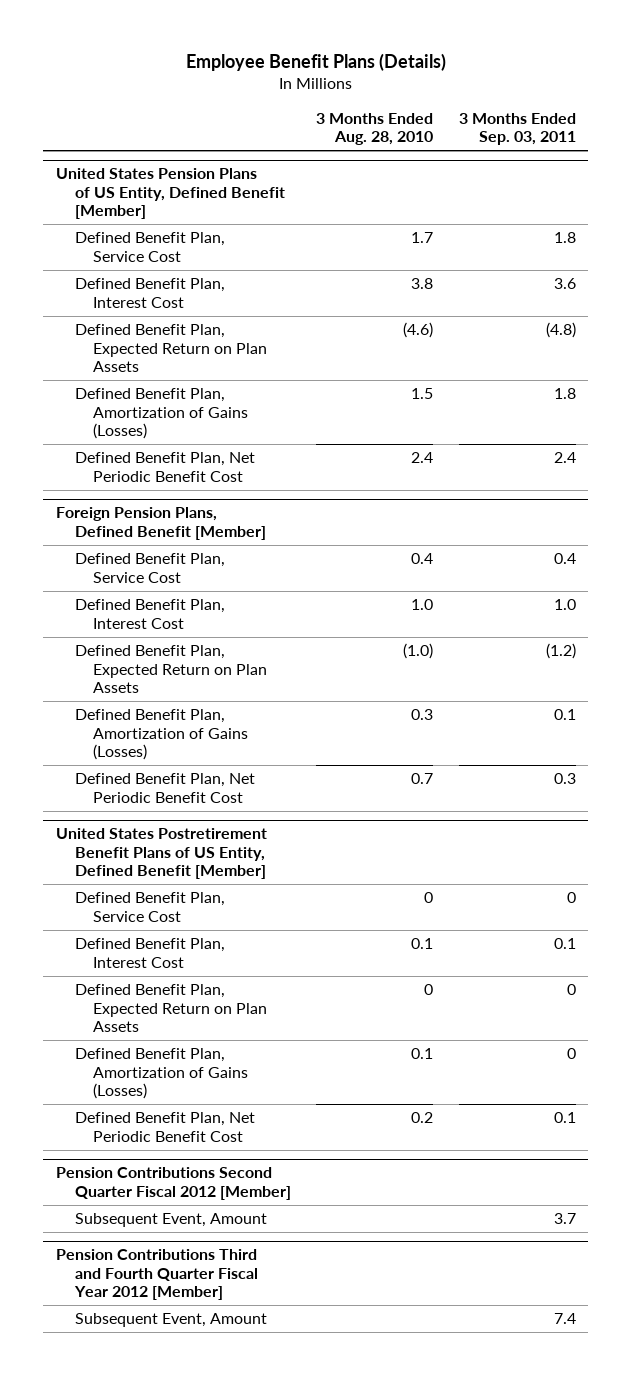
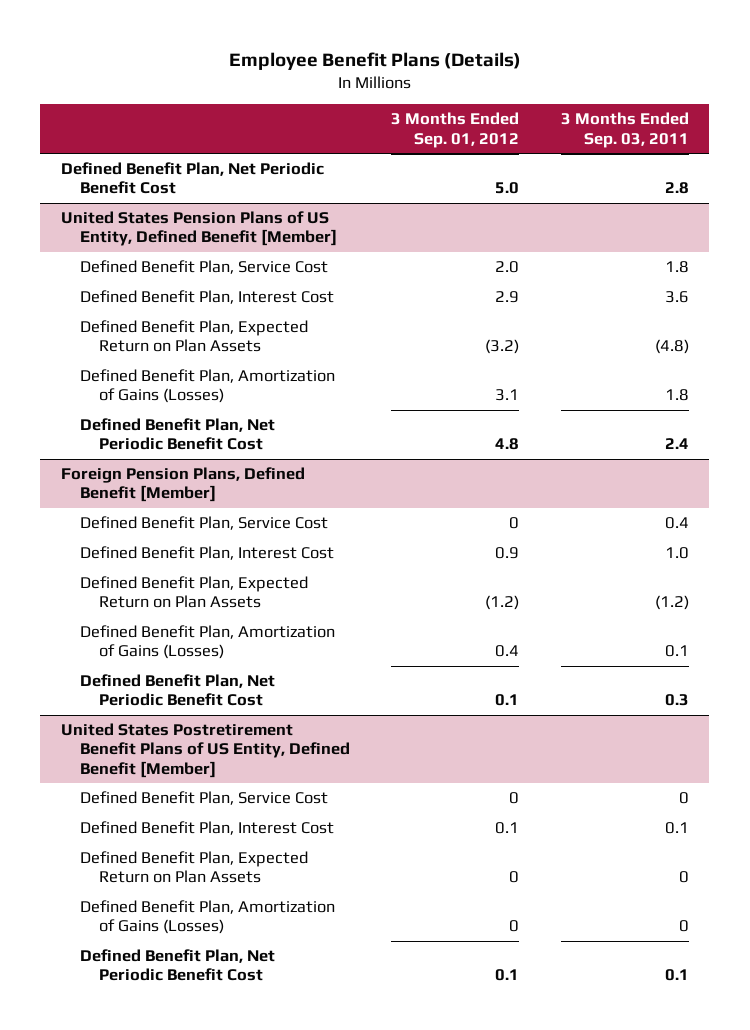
[316,113,434,146] 3 Months Ended Aug. 28, 2010 -> none
none -> [391,112,520,148] 3 Months Ended Sep. 01, 2012
none -> [61,162,325,195] Defined Benefit Plan, Net Periodic Benefit Cost
[55,1167,291,1200] Pension Contributions Second Quarter Fiscal 2012 [Member] -> none
[74,1213,267,1228] Subsequent Event, Amount -> none
[55,1249,258,1300] Pension Contributions Third and Fourth Quarter Fiscal Year 2012 [Member] -> none
[74,1313,267,1328] Subsequent Event, Amount -> none

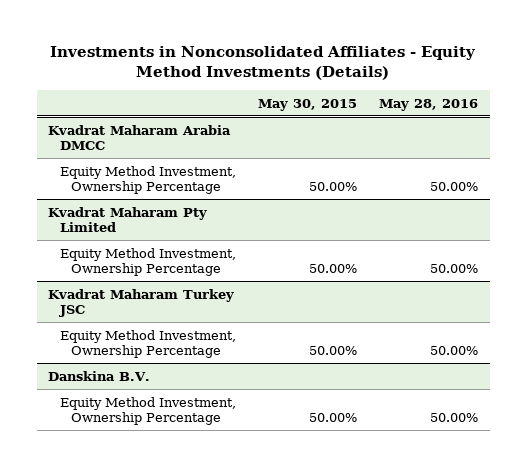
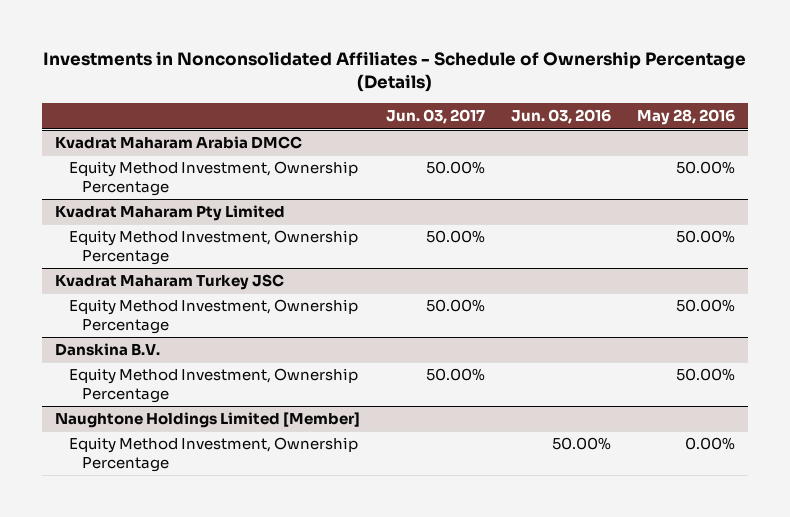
[50,46,477,81] Investments in Nonconsolidated Affiliates - Equity Method Investments (Details) -> [42,51,746,93] Investments in Nonconsolidated Affiliates - Schedule of Ownership Percentage (Details)
[258,98,358,111] May 30, 2015 -> none
none -> [385,109,485,125] Jun. 03, 2017
none -> [510,109,611,125] Jun. 03, 2016
none -> [54,412,360,429] Naughtone Holdings Limited [Member]
none -> [68,437,358,472] Equity Method Investment, Ownership Percentage

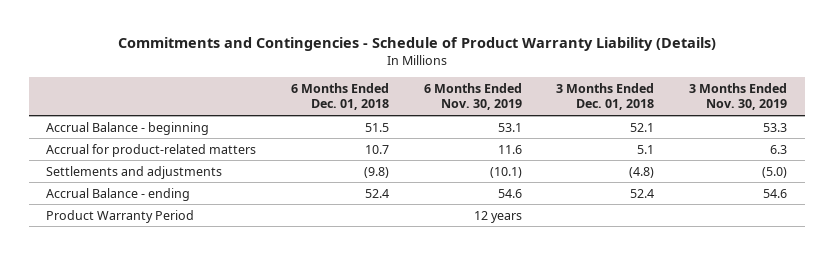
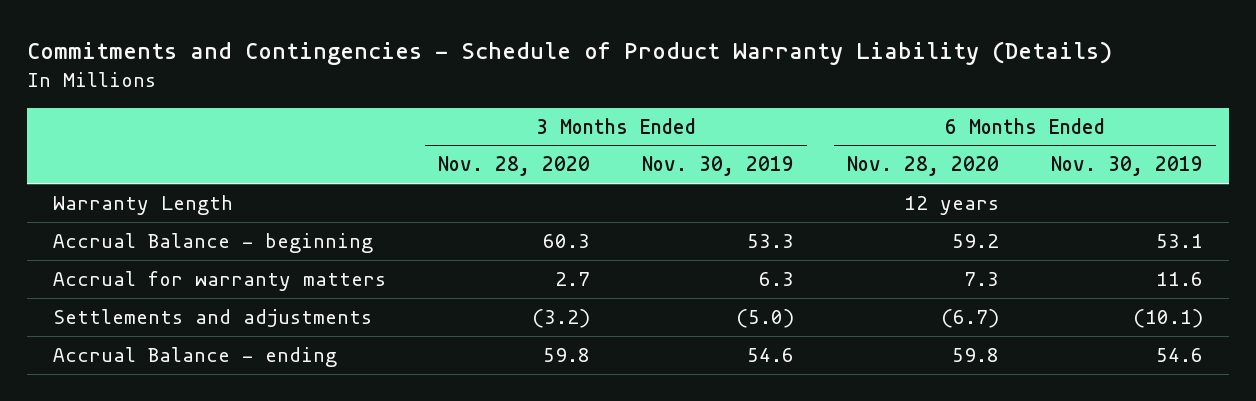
[290,82,389,111] 6 Months Ended Dec. 01, 2018 -> none
[556,82,655,111] 3 Months Ended Dec. 01, 2018 -> none
none -> [438,156,591,177] Nov. 28, 2020
none -> [846,156,999,177] Nov. 28, 2020
none -> [53,194,234,215] Warranty Length
[45,143,256,157] Accrual for product-related matters -> [53,270,387,291] Accrual for warranty matters
[45,209,194,223] Product Warranty Period -> none

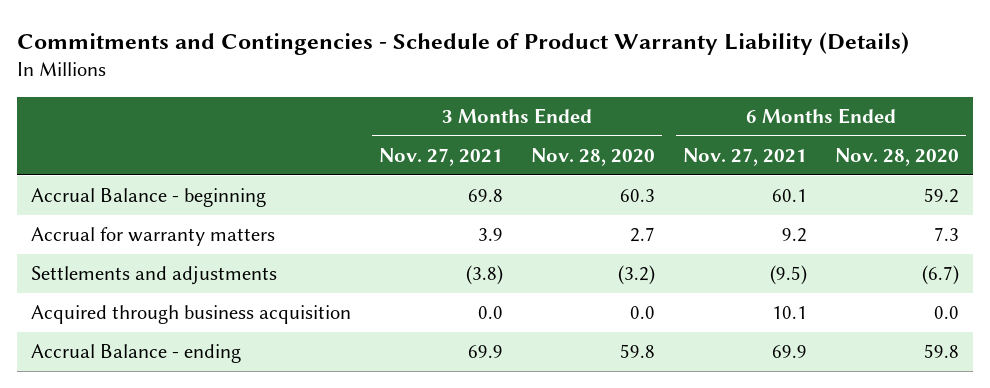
[642,156,795,177] Nov. 30, 2019 -> none
[1050,156,1203,177] Nov. 30, 2019 -> none
none -> [379,147,504,166] Nov. 27, 2021
none -> [682,147,807,166] Nov. 27, 2021
[53,194,234,215] Warranty Length -> none
none -> [31,305,352,325] Acquired through business acquisition

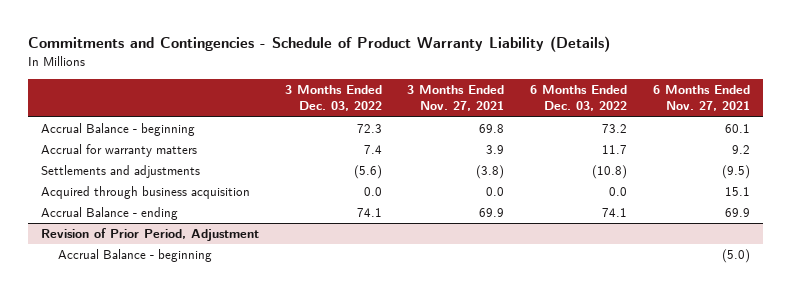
[530,147,655,166] Nov. 28, 2020 -> none
[834,147,959,166] Nov. 28, 2020 -> none
none -> [284,85,382,112] 3 Months Ended Dec. 03, 2022
none -> [530,85,628,112] 6 Months Ended Dec. 03, 2022
[771,306,807,320] 10.1 -> [724,187,750,197] 15.1
none -> [40,228,259,242] Revision of Prior Period, Adjustment
none -> [57,249,212,263] Accrual Balance - beginning

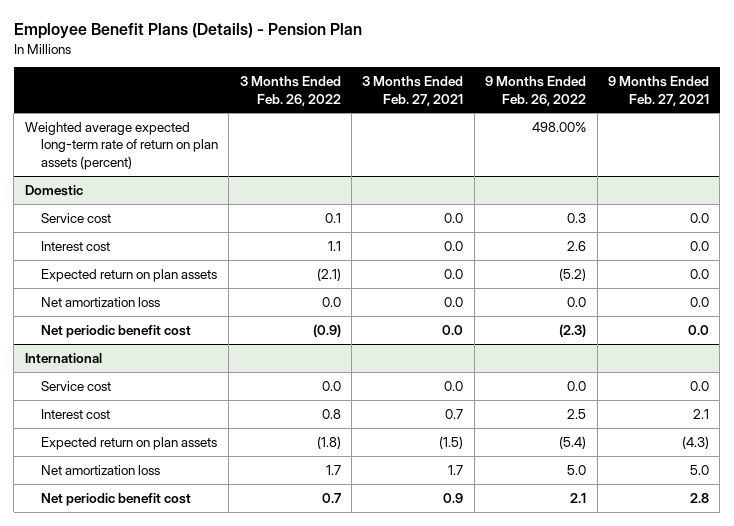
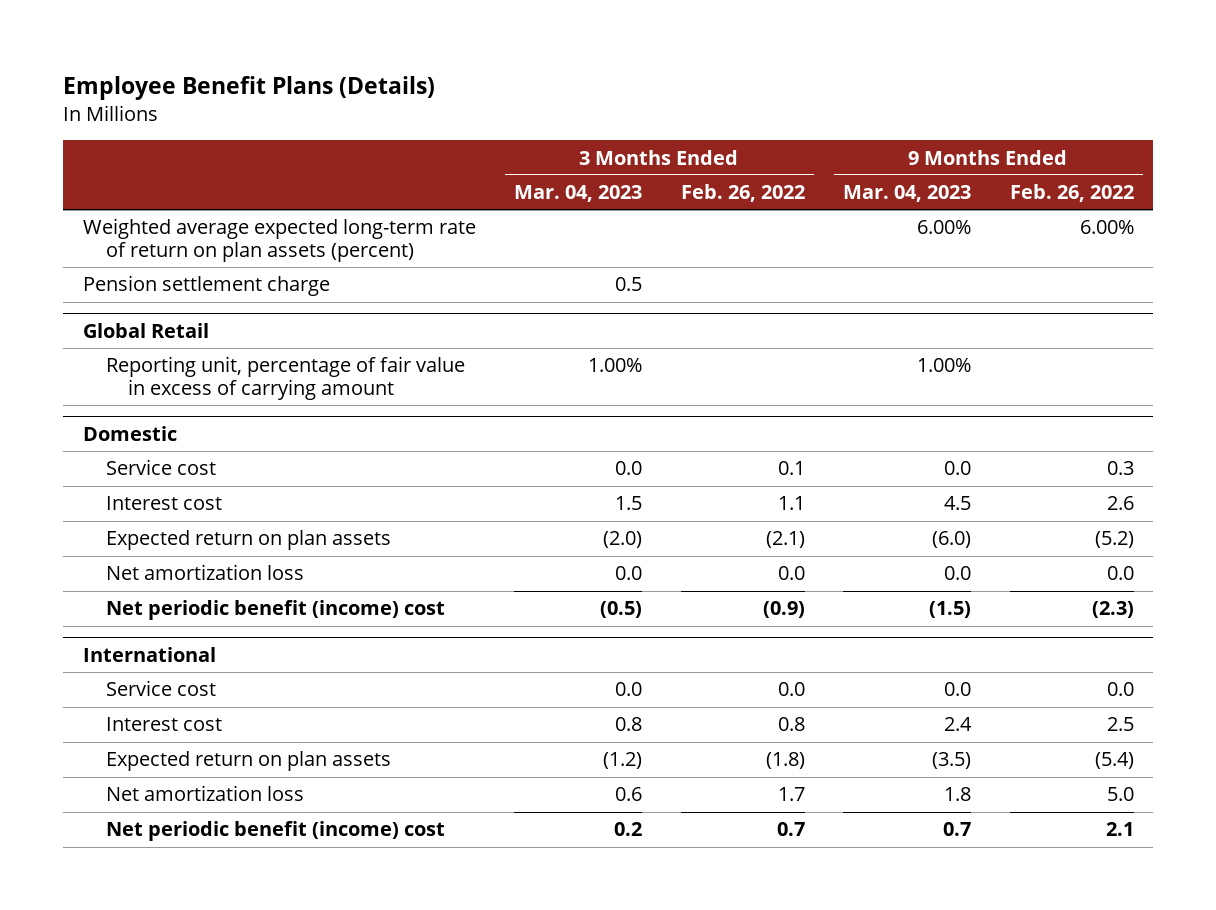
[13,23,362,40] Employee Benefit Plans (Details) - Pension Plan -> [63,76,436,101] Employee Benefit Plans (Details)
[362,76,464,106] 3 Months Ended Feb. 27, 2021 -> none
[607,76,709,106] 9 Months Ended Feb. 27, 2021 -> none
none -> [514,185,643,203] Mar. 04, 2023
none -> [843,185,972,203] Mar. 04, 2023
[532,121,587,132] 498.00% -> [1079,220,1134,235] 6.00%
none -> [82,275,330,297] Pension settlement charge
none -> [82,322,209,338] Global Retail
none -> [105,356,465,401] Reporting unit, percentage of fair value in excess of carrying amount
[40,324,191,338] Net periodic benefit cost -> [105,600,445,621] Net periodic benefit (income) cost
[40,492,191,506] Net periodic benefit cost -> [105,821,445,842] Net periodic benefit (income) cost

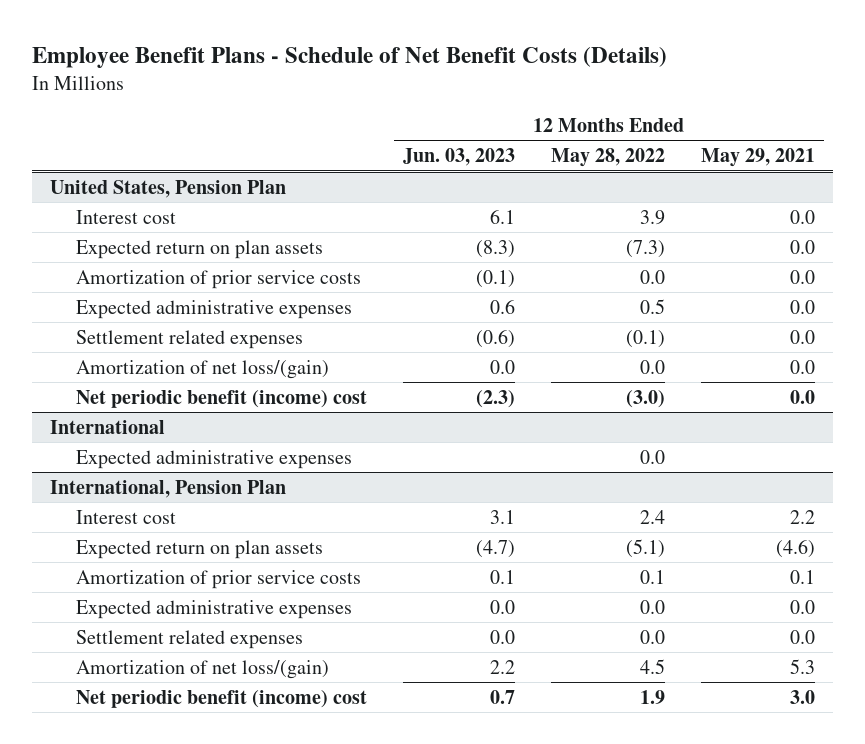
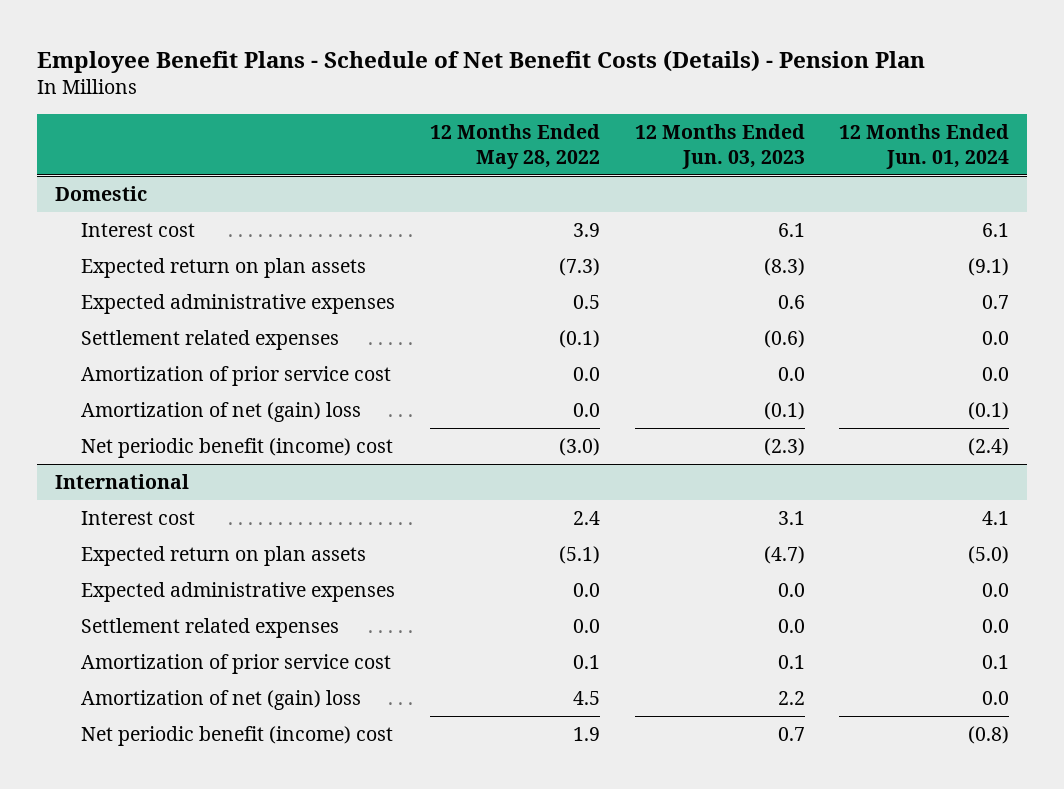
[32,47,668,69] Employee Benefit Plans - Schedule of Net Benefit Costs (Details) -> [37,49,926,73] Employee Benefit Plans - Schedule of Net Benefit Costs (Details) - Pension Plan
[700,148,815,168] May 29, 2021 -> none
none -> [839,123,1010,169] 12 Months Ended Jun. 01, 2024
[50,179,287,198] United States, Pension Plan -> none
none -> [54,185,147,201] Domestic
[76,269,362,289] Amortization of prior service costs -> none
none -> [81,365,392,386] Amortization of prior service cost
[76,359,330,379] Amortization of net loss/(gain) -> [81,401,362,422] Amortization of net (gain) loss
[490,359,516,374] 0.0 -> [763,401,805,420] (0.1)
[76,449,353,469] Expected administrative expenses -> none
[50,479,287,498] International, Pension Plan -> none
[76,569,362,589] Amortization of prior service costs -> none
none -> [81,653,392,674] Amortization of prior service cost
[76,659,330,679] Amortization of net loss/(gain) -> [81,689,362,710] Amortization of net (gain) loss

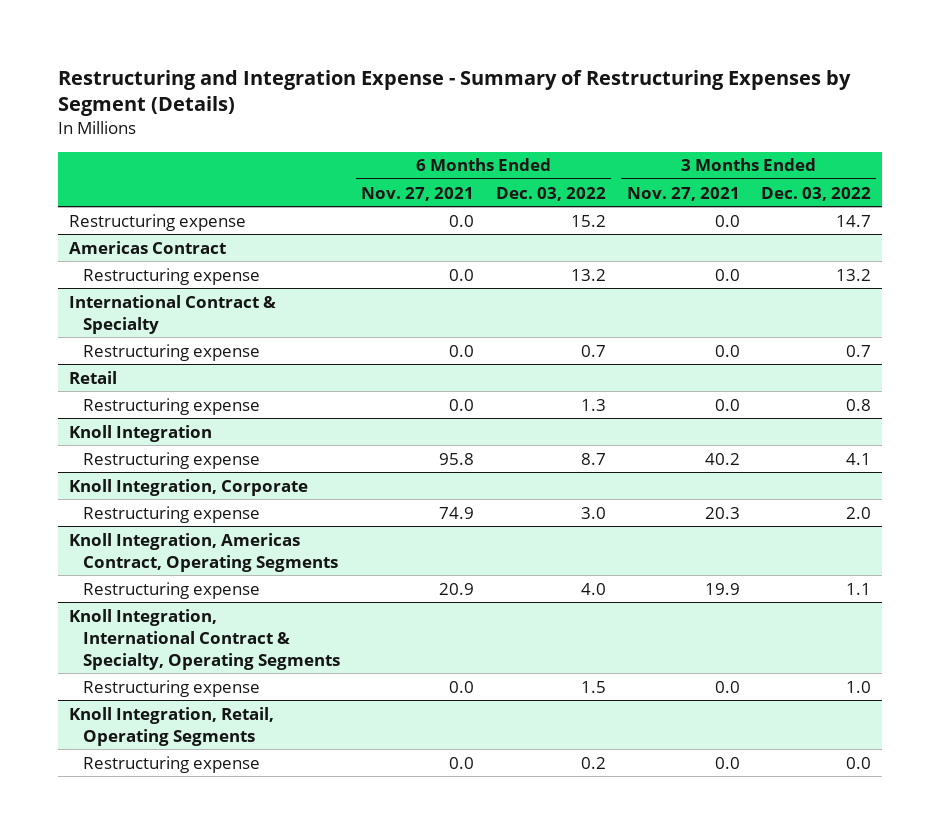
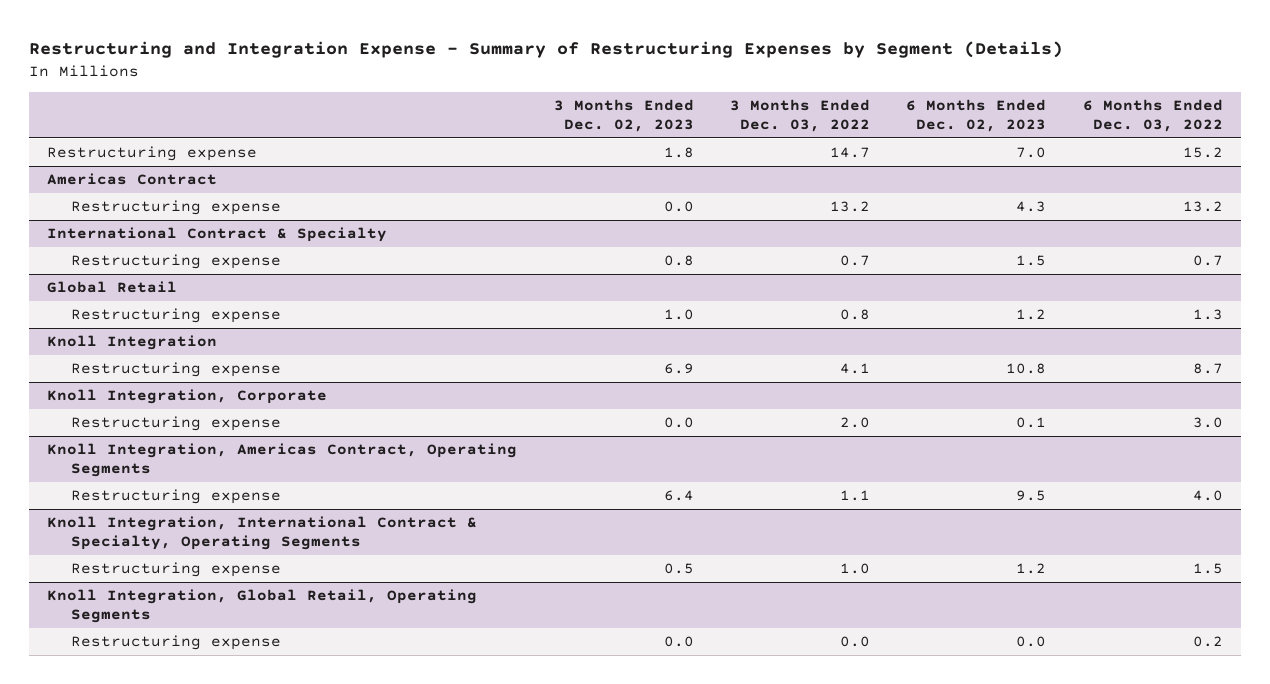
[361,186,475,201] Nov. 27, 2021 -> none
[626,186,740,201] Nov. 27, 2021 -> none
none -> [553,98,694,132] 3 Months Ended Dec. 02, 2023
none -> [906,98,1047,132] 6 Months Ended Dec. 02, 2023
[68,370,117,384] Retail -> [47,281,178,294] Global Retail
[68,706,274,746] Knoll Integration, Retail, Operating Segments -> [47,589,478,624] Knoll Integration, Global Retail, Operating Segments

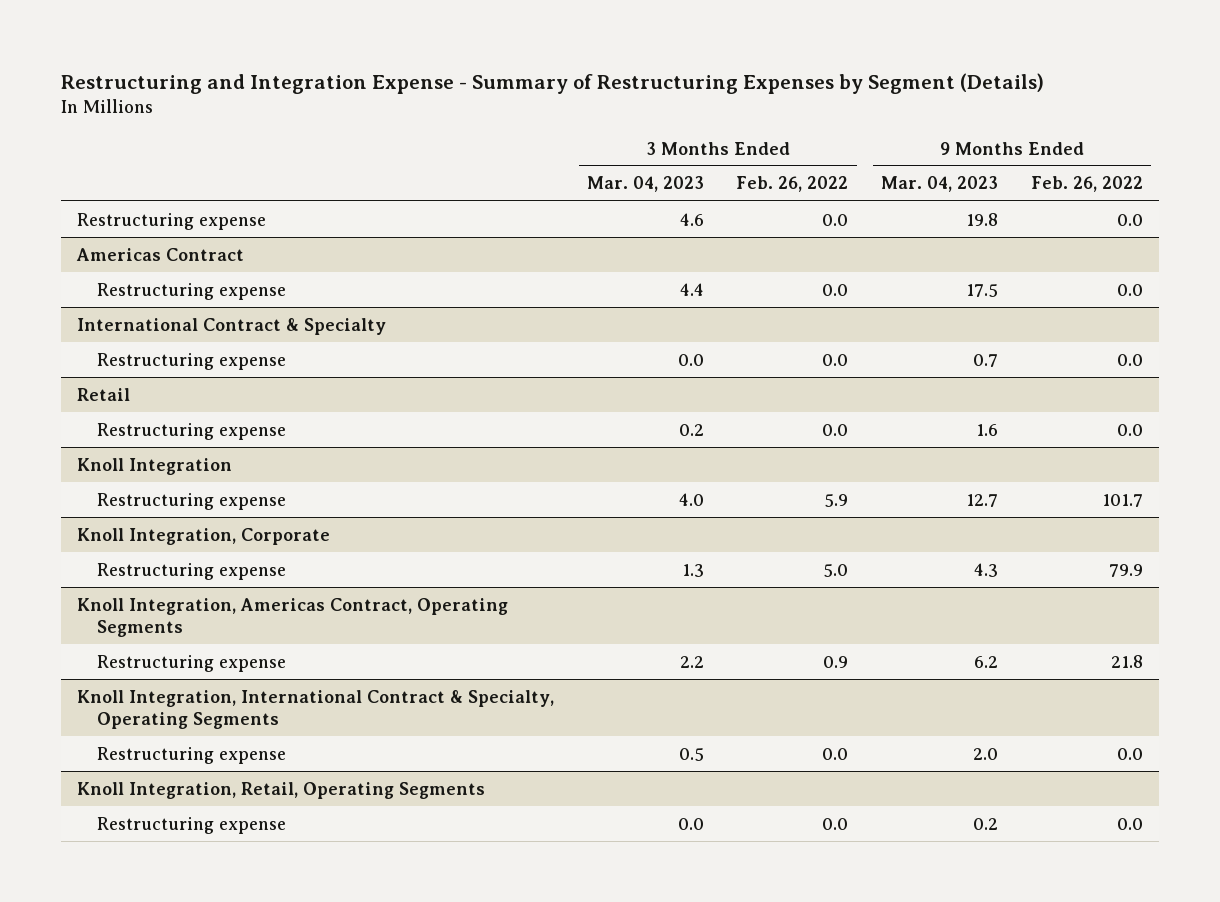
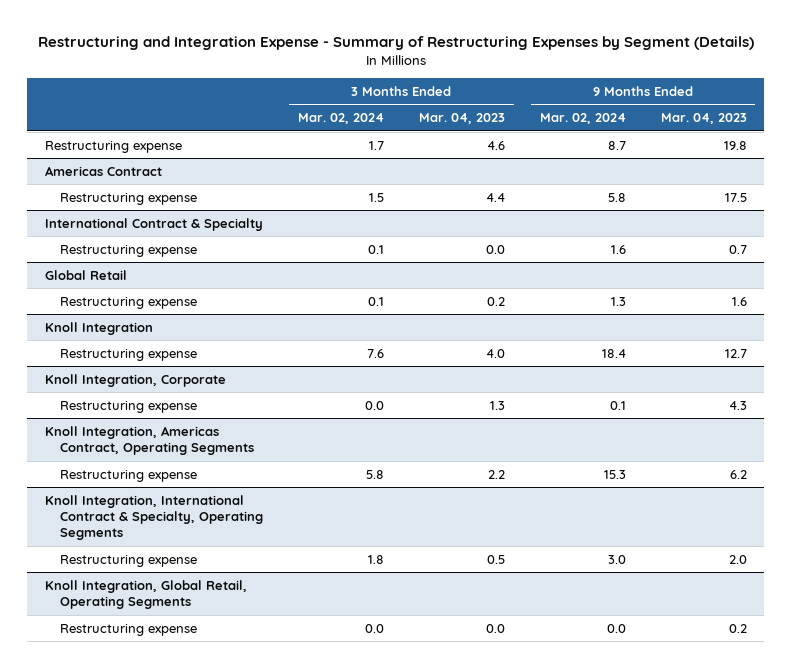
[736,176,849,193] Feb. 26, 2022 -> none
[1030,176,1143,193] Feb. 26, 2022 -> none
none -> [297,113,384,125] Mar. 02, 2024
none -> [539,113,626,125] Mar. 02, 2024
[77,387,131,401] Retail -> [44,269,127,280] Global Retail
[77,781,486,799] Knoll Integration, Retail, Operating Segments -> [44,579,247,610] Knoll Integration, Global Retail, Operating Segments

